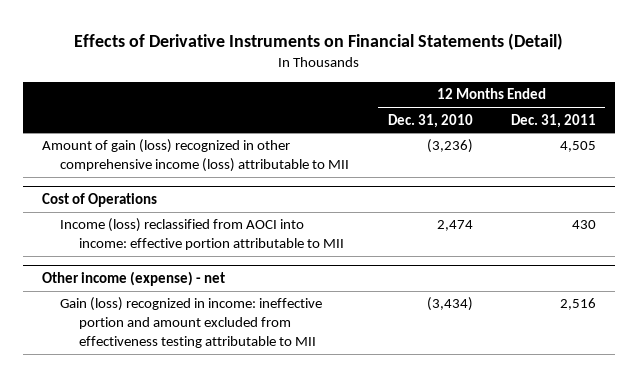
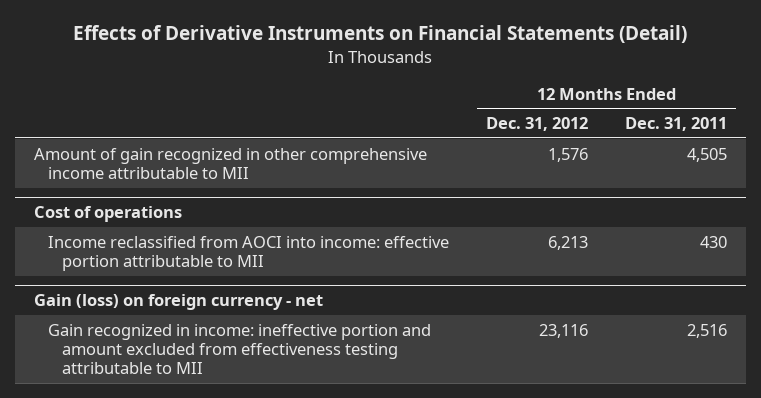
[387,113,473,128] Dec. 31, 2010 -> none
none -> [485,116,588,131] Dec. 31, 2012
[42,270,226,286] Other income (expense) - net -> none
[42,139,350,173] Amount of gain (loss) recognized in other comprehensive income (loss) attributable to MII -> [33,147,427,179] Amount of gain recognized in other comprehensive income attributable to MII
[42,192,158,207] Cost of Operations -> [33,206,182,223] Cost of operations
[60,218,344,251] Income (loss) reclassified from AOCI into income: effective portion attributable to MII -> [47,235,449,271] Income reclassified from AOCI into income: effective portion attributable to MII
none -> [33,294,323,311] Gain (loss) on foreign currency - net
[60,297,323,348] Gain (loss) recognized in income: ineffective portion and amount excluded from effectiveness testing attributable to MII -> [47,323,431,375] Gain recognized in income: ineffective portion and amount excluded from effectiveness testing attributable to MII

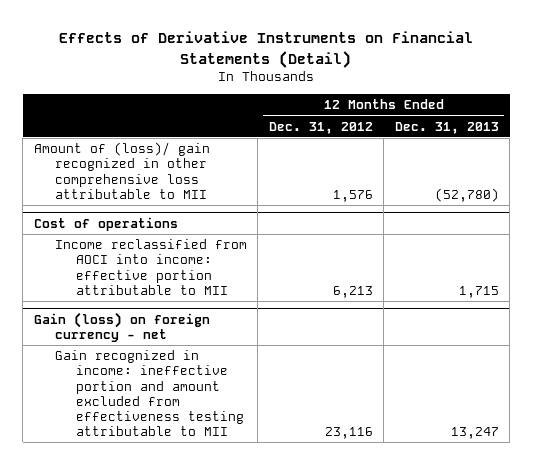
[625,116,728,131] Dec. 31, 2011 -> none
none -> [394,121,499,134] Dec. 31, 2013
[33,147,427,179] Amount of gain recognized in other comprehensive income attributable to MII -> [34,142,211,199] Amount of (loss)/ gain recognized in other comprehensive loss attributable to MII

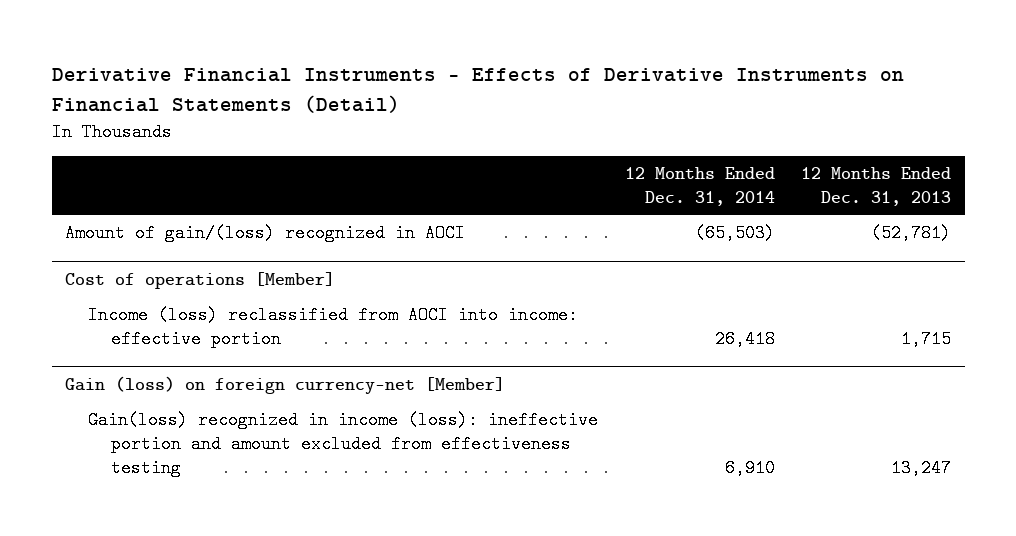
[59,31,474,68] Effects of Derivative Instruments on Financial Statements (Detail) -> [51,68,904,114] Derivative Financial Instruments - Effects of Derivative Instruments on Financial Statements (Detail)
[268,121,373,134] Dec. 31, 2012 -> none
none -> [624,167,775,206] 12 Months Ended Dec. 31, 2014
[34,142,211,199] Amount of (loss)/ gain recognized in other comprehensive loss attributable to MII -> [65,224,466,243] Amount of gain/(loss) recognized in AOCI
[434,187,499,202] (52,780) -> [871,224,952,243] (52,781)
[34,216,179,231] Cost of operations -> [65,272,336,290] Cost of operations [Member]
[54,239,247,295] Income reclassified from AOCI into income: effective portion attributable to MII -> [87,306,578,348] Income (loss) reclassified from AOCI into income: effective portion
[34,311,211,343] Gain (loss) on foreign currency - net -> [65,376,506,395] Gain (loss) on foreign currency-net [Member]
[54,350,244,437] Gain recognized in income: ineffective portion and amount excluded from effectiveness testing attributable to MII -> [87,411,598,477] Gain(loss) recognized in income (loss): ineffective portion and amount excluded from effectiveness testing

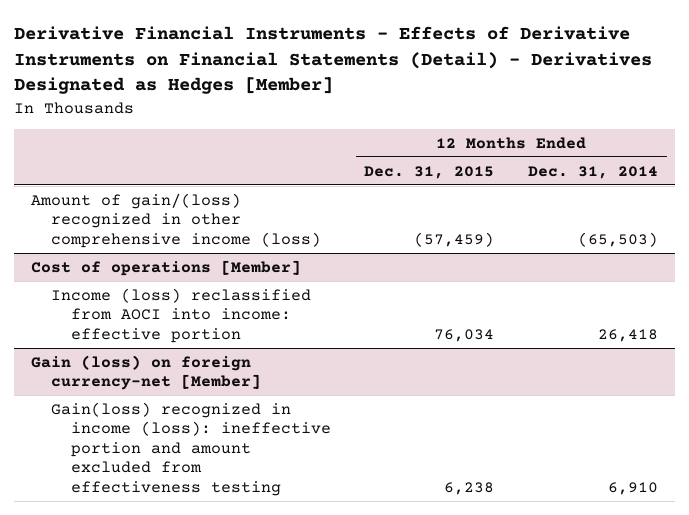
[51,68,904,114] Derivative Financial Instruments - Effects of Derivative Instruments on Financial Statements (Detail) -> [13,26,652,95] Derivative Financial Instruments - Effects of Derivative Instruments on Financial Statements (Detail) - Derivatives Designated as Hedges [Member]
[801,167,952,206] 12 Months Ended Dec. 31, 2013 -> none
none -> [364,165,495,179] Dec. 31, 2015
[65,224,466,243] Amount of gain/(loss) recognized in AOCI -> [30,192,321,248] Amount of gain/(loss) recognized in other comprehensive income (loss)

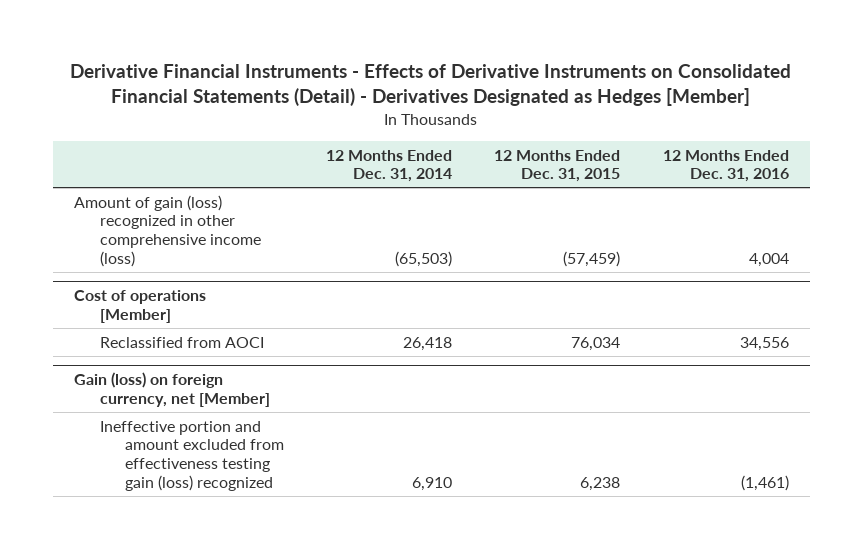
[13,26,652,95] Derivative Financial Instruments - Effects of Derivative Instruments on Financial Statements (Detail) - Derivatives Designated as Hedges [Member] -> [70,64,792,107] Derivative Financial Instruments - Effects of Derivative Instruments on Consolidated Financial Statements (Detail) - Derivatives Designated as Hedges [Member]
none -> [662,149,789,183] 12 Months Ended Dec. 31, 2016
[30,192,321,248] Amount of gain/(loss) recognized in other comprehensive income (loss) -> [74,194,261,267] Amount of gain (loss) recognized in other comprehensive income (loss)
[50,287,311,343] Income (loss) reclassified from AOCI into income: effective portion -> [99,336,264,348] Reclassified from AOCI
[30,354,261,391] Gain (loss) on foreign currency-net [Member] -> [74,372,270,407] Gain (loss) on foreign currency, net [Member]
[50,401,331,496] Gain(loss) recognized in income (loss): ineffective portion and amount excluded from effectiveness testing -> [99,420,284,491] Ineffective portion and amount excluded from effectiveness testing gain (loss) recognized

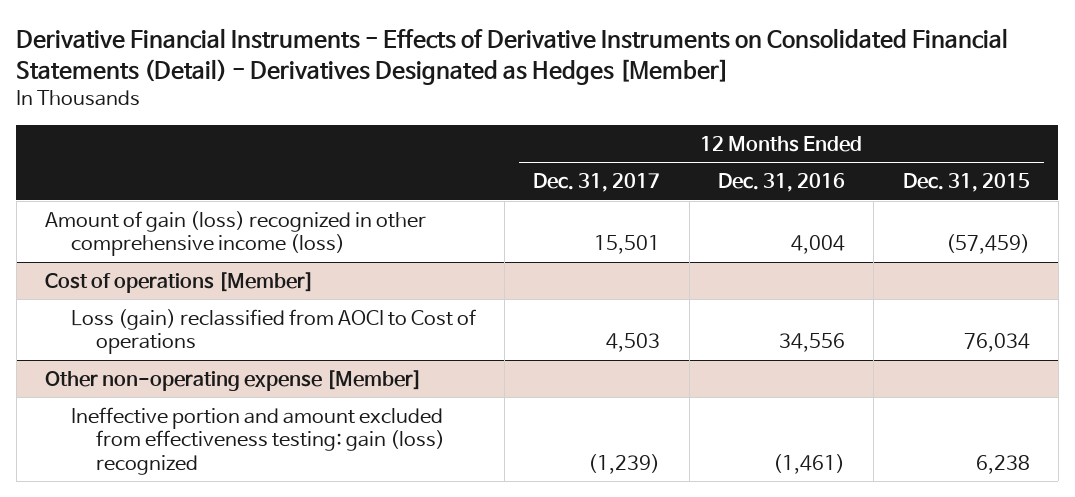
[326,149,453,183] 12 Months Ended Dec. 31, 2014 -> none
none -> [533,173,661,193] Dec. 31, 2017
[99,336,264,348] Reclassified from AOCI -> [70,308,476,355] Loss (gain) reclassified from AOCI to Cost of operations
[74,372,270,407] Gain (loss) on foreign currency, net [Member] -> [44,369,422,391] Other non-operating expense [Member]
[99,420,284,491] Ineffective portion and amount excluded from effectiveness testing gain (loss) recognized -> [70,406,446,475] Ineffective portion and amount excluded from effectiveness testing: gain (loss) recognized

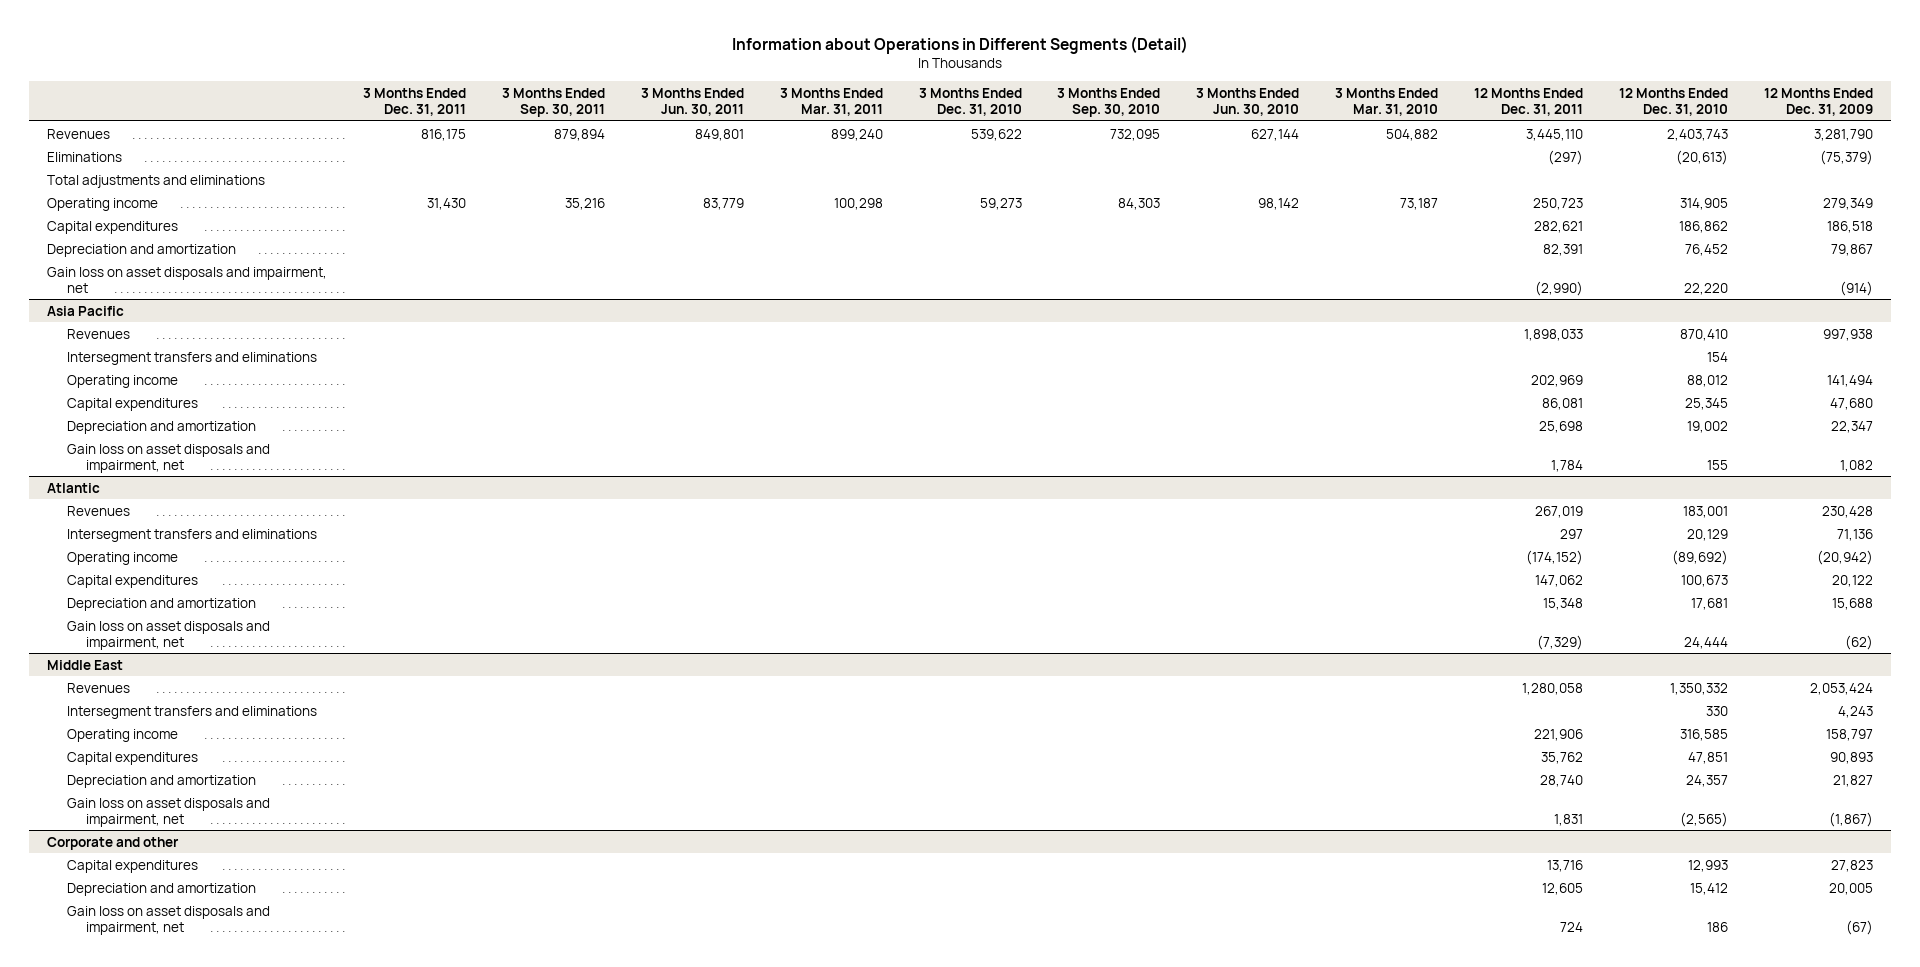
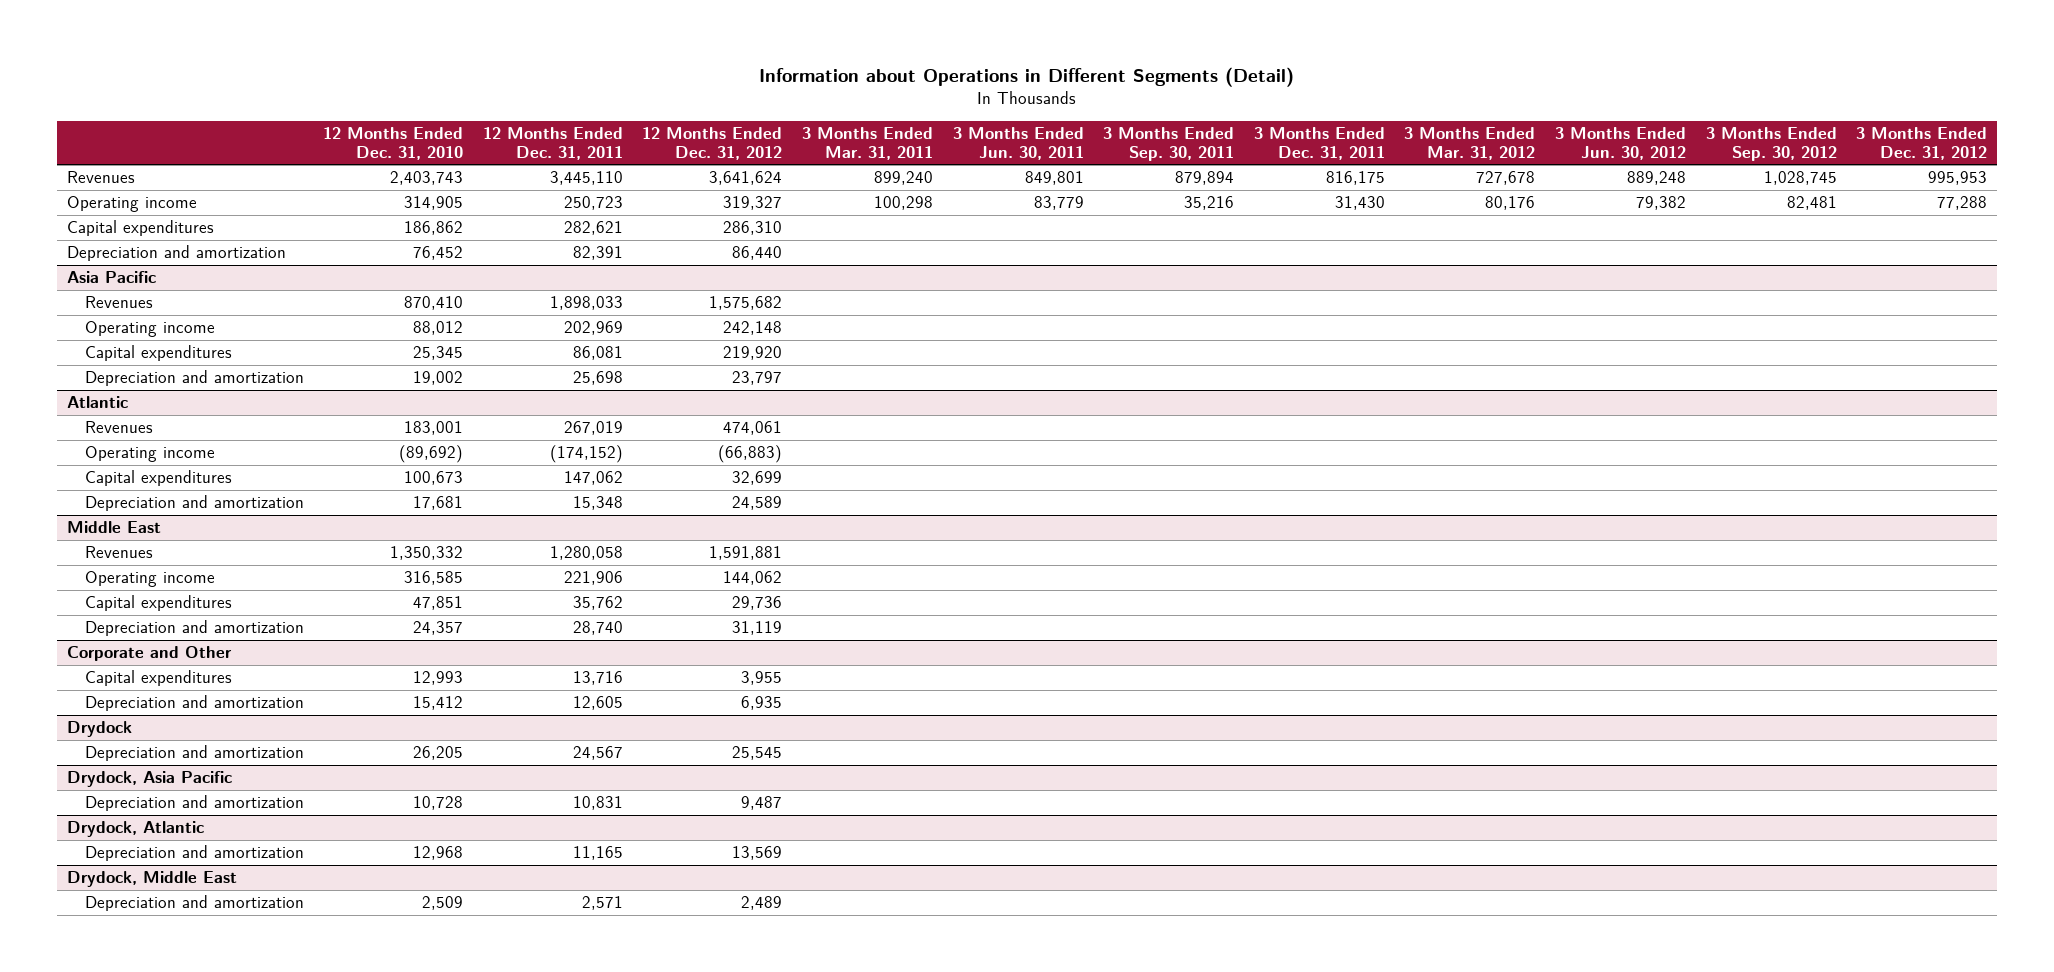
[918,88,1022,116] 3 Months Ended Dec. 31, 2010 -> none
[1057,88,1161,117] 3 Months Ended Sep. 30, 2010 -> none
[1196,88,1300,116] 3 Months Ended Jun. 30, 2010 -> none
[1335,88,1439,116] 3 Months Ended Mar. 31, 2010 -> none
[1763,88,1873,116] 12 Months Ended Dec. 31, 2009 -> none
none -> [642,126,783,160] 12 Months Ended Dec. 31, 2012
none -> [1404,126,1536,160] 3 Months Ended Mar. 31, 2012
none -> [1554,126,1686,160] 3 Months Ended Jun. 30, 2012
none -> [1705,126,1837,161] 3 Months Ended Sep. 30, 2012
none -> [1856,126,1988,160] 3 Months Ended Dec. 31, 2012
[47,151,123,162] Eliminations -> none
[47,174,266,188] Total adjustments and eliminations -> none
[47,266,328,293] Gain loss on asset disposals and impairment, net -> none
[66,351,317,365] Intersegment transfers and eliminations -> none
[66,443,270,473] Gain loss on asset disposals and impairment, net -> none
[66,528,317,542] Intersegment transfers and eliminations -> none
[66,620,270,650] Gain loss on asset disposals and impairment, net -> none
[66,705,317,719] Intersegment transfers and eliminations -> none
[66,797,270,827] Gain loss on asset disposals and impairment, net -> none
[47,836,180,850] Corporate and other -> [66,645,232,661] Corporate and Other
[66,905,270,935] Gain loss on asset disposals and impairment, net -> none
none -> [66,720,132,737] Drydock
none -> [84,744,304,761] Depreciation and amortization
none -> [66,770,232,787] Drydock, Asia Pacific
none -> [84,794,304,811] Depreciation and amortization
none -> [66,820,204,837] Drydock, Atlantic
none -> [84,844,304,861] Depreciation and amortization
none -> [66,870,237,887] Drydock, Middle East
none -> [84,894,304,911] Depreciation and amortization

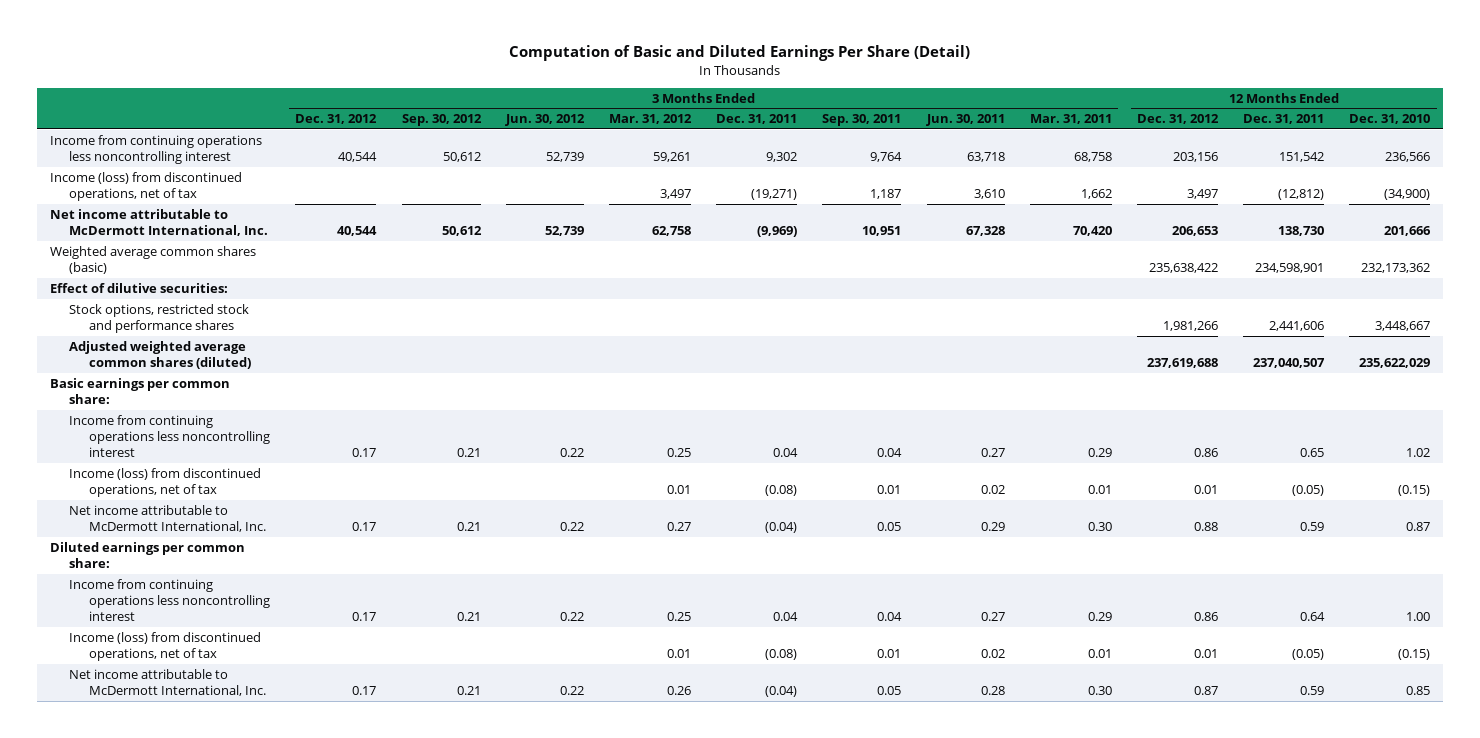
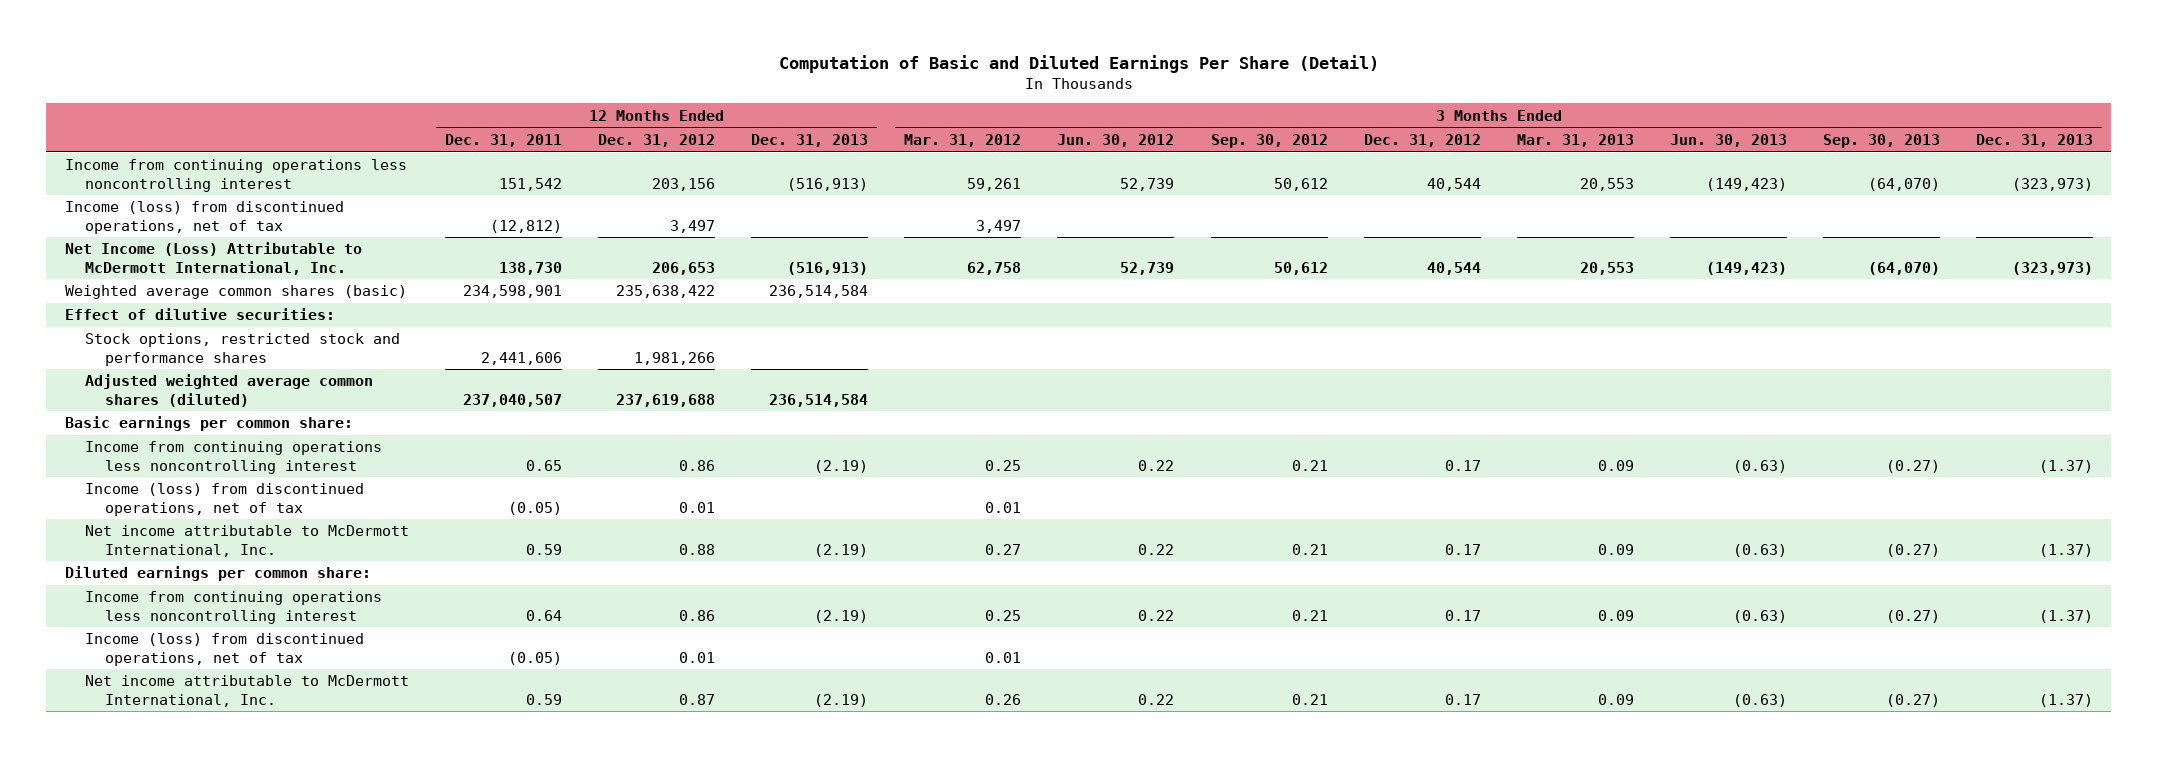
[716,114,798,125] Dec. 31, 2011 -> none
[822,114,902,127] Sep. 30, 2011 -> none
[925,114,1005,127] Jun. 30, 2011 -> none
[1029,114,1112,125] Mar. 31, 2011 -> none
[1349,114,1431,125] Dec. 31, 2010 -> none
none -> [751,134,869,148] Dec. 31, 2013
none -> [1516,134,1634,148] Mar. 31, 2013
none -> [1670,134,1788,148] Jun. 30, 2013
none -> [1823,134,1941,149] Sep. 30, 2013
none -> [1976,134,2094,148] Dec. 31, 2013
[49,208,269,237] Net income attributable to McDermott International, Inc. -> [64,242,362,275] Net Income (Loss) Attributable to McDermott International, Inc.

